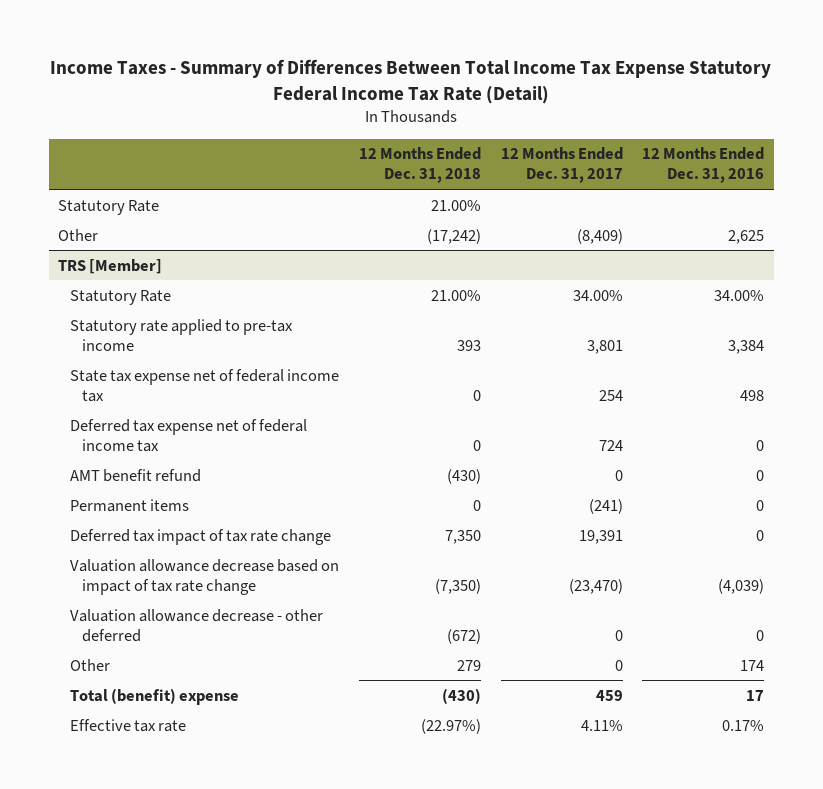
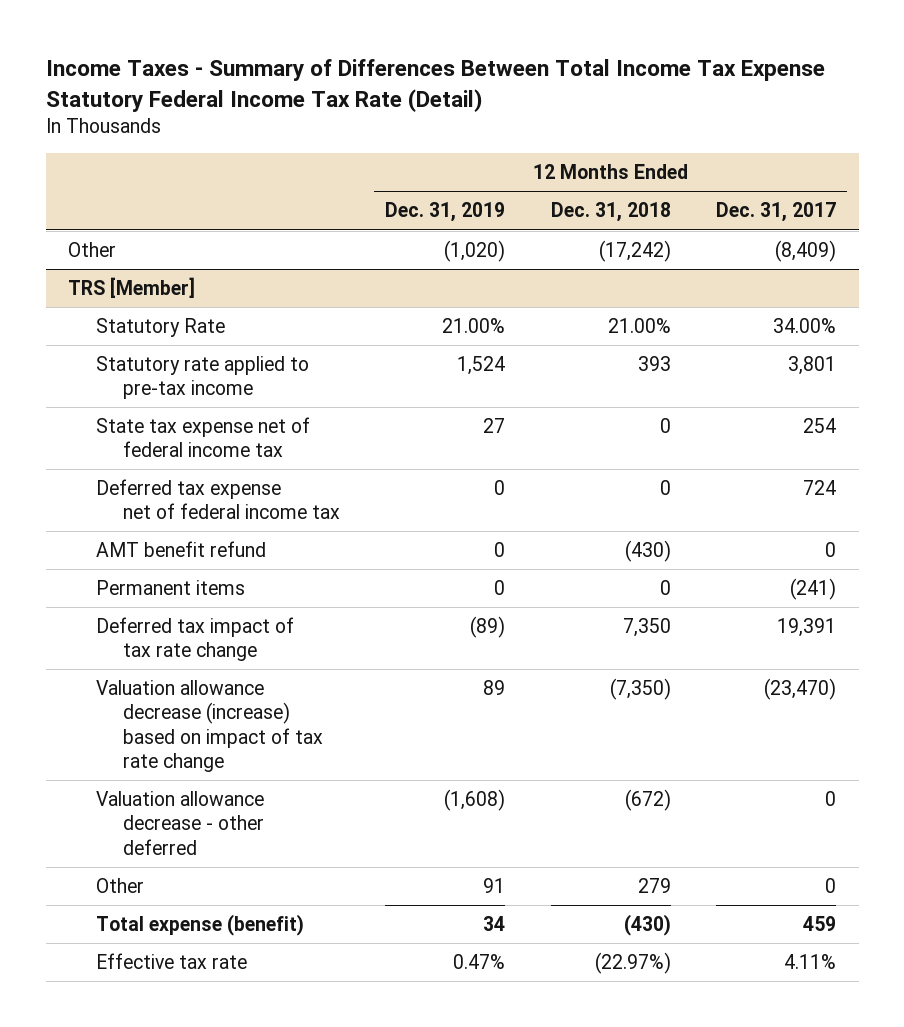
[642,147,765,184] 12 Months Ended Dec. 31, 2016 -> none
none -> [385,202,506,223] Dec. 31, 2019
[58,199,160,215] Statutory Rate -> none
[70,558,340,595] Valuation allowance decrease based on impact of tax rate change -> [95,680,324,772] Valuation allowance decrease (increase) based on impact of tax rate change
[70,687,240,705] Total (benefit) expense -> [95,914,304,937] Total expense (benefit)

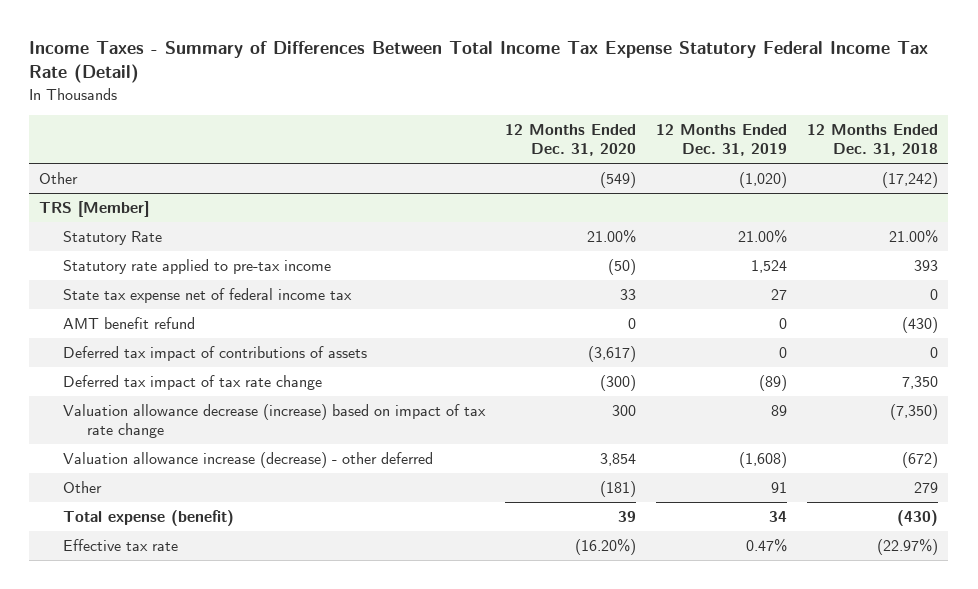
[716,202,837,223] Dec. 31, 2017 -> none
none -> [505,124,637,157] 12 Months Ended Dec. 31, 2020
[95,479,341,520] Deferred tax expense net of federal income tax -> none
[95,580,245,596] Permanent items -> none
none -> [63,346,368,362] Deferred tax impact of contributions of assets
[95,791,265,855] Valuation allowance decrease - other deferred -> [63,452,434,469] Valuation allowance increase (decrease) - other deferred

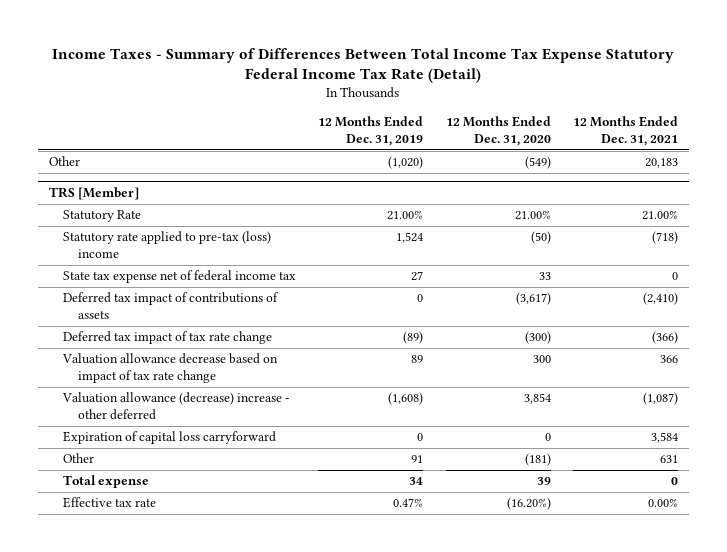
[807,124,939,157] 12 Months Ended Dec. 31, 2018 -> none
none -> [572,116,678,146] 12 Months Ended Dec. 31, 2021
[63,259,332,275] Statutory rate applied to pre-tax income -> [63,231,272,259] Statutory rate applied to pre-tax (loss) income
[63,317,196,330] AMT benefit refund -> none
[63,404,487,439] Valuation allowance decrease (increase) based on impact of tax rate change -> [62,353,279,384] Valuation allowance decrease based on impact of tax rate change
[63,452,434,469] Valuation allowance increase (decrease) - other deferred -> [62,392,291,421] Valuation allowance (decrease) increase - other deferred
none -> [63,431,277,445] Expiration of capital loss carryforward
[63,510,235,527] Total expense (benefit) -> [63,475,150,489] Total expense

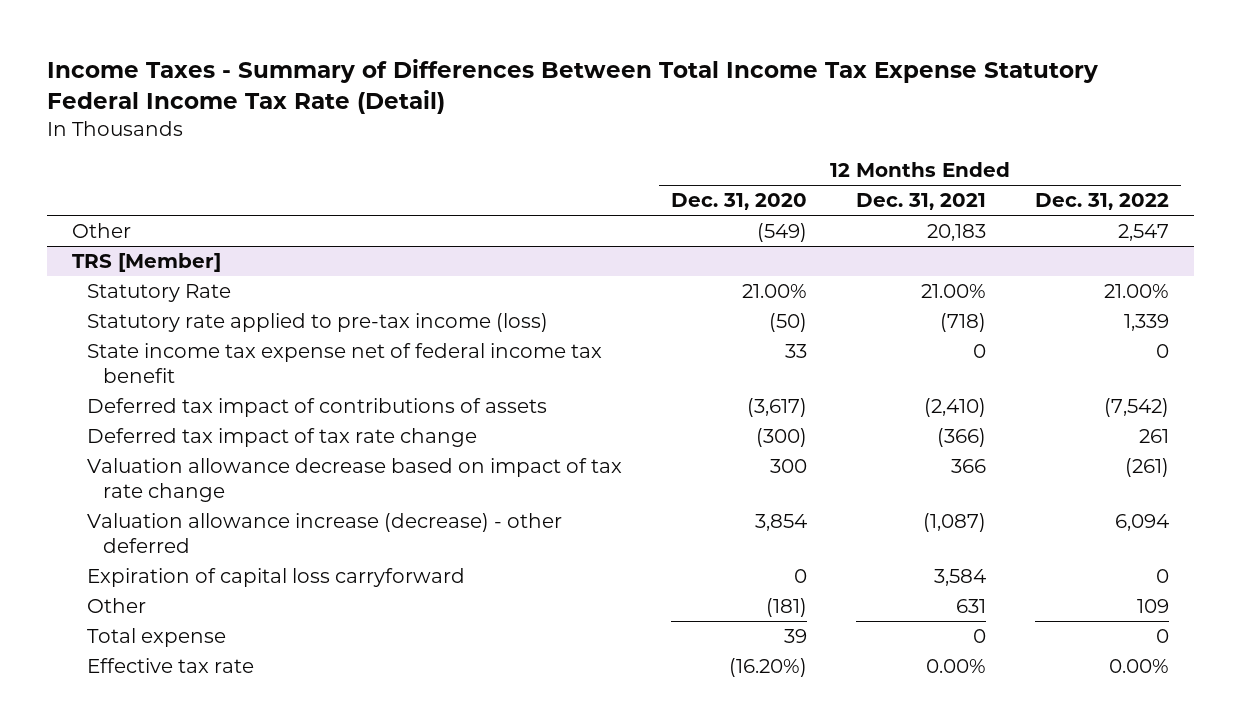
[318,116,424,146] 12 Months Ended Dec. 31, 2019 -> none
none -> [1035,193,1170,211] Dec. 31, 2022
[63,231,272,259] Statutory rate applied to pre-tax (loss) income -> [87,312,549,332] Statutory rate applied to pre-tax income (loss)
[63,270,297,284] State tax expense net of federal income tax -> [87,342,603,383] State income tax expense net of federal income tax benefit
[62,392,291,421] Valuation allowance (decrease) increase - other deferred -> [87,512,563,553] Valuation allowance increase (decrease) - other deferred

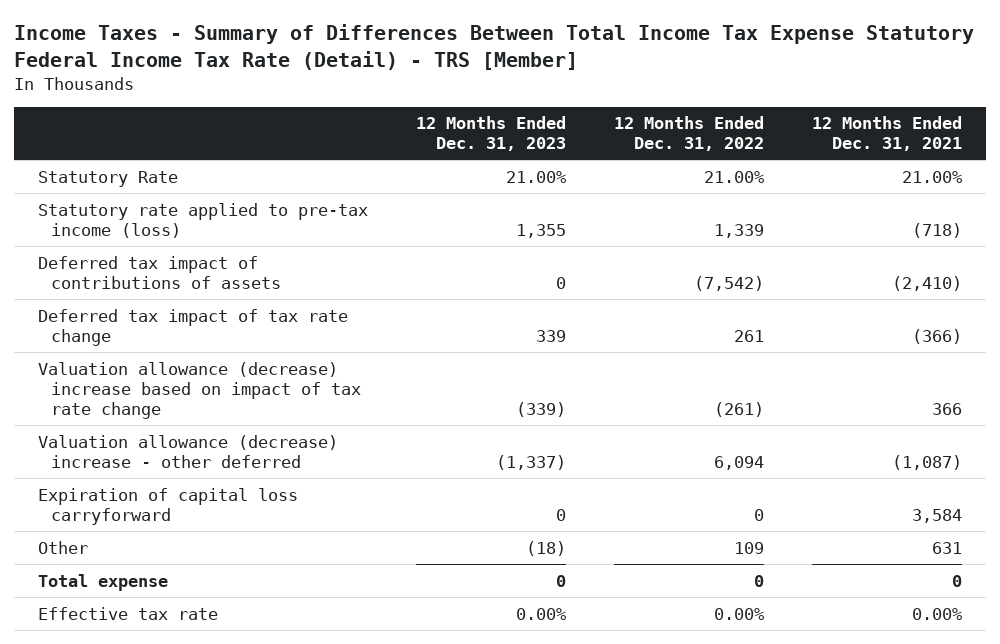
[47,59,1099,114] Income Taxes - Summary of Differences Between Total Income Tax Expense Statutory Federal Income Tax Rate (Detail) -> [14,24,975,70] Income Taxes - Summary of Differences Between Total Income Tax Expense Statutory Federal Income Tax Rate (Detail) - TRS [Member]
[671,193,808,211] Dec. 31, 2020 -> none
none -> [415,116,566,152] 12 Months Ended Dec. 31, 2023
[71,222,131,238] Other -> none
[71,252,221,272] TRS [Member] -> none
[87,342,603,383] State income tax expense net of federal income tax benefit -> none
[87,457,623,502] Valuation allowance decrease based on impact of tax rate change -> [37,361,362,419] Valuation allowance (decrease) increase based on impact of tax rate change
[87,512,563,553] Valuation allowance increase (decrease) - other deferred -> [37,434,338,468] Valuation allowance (decrease) increase - other deferred

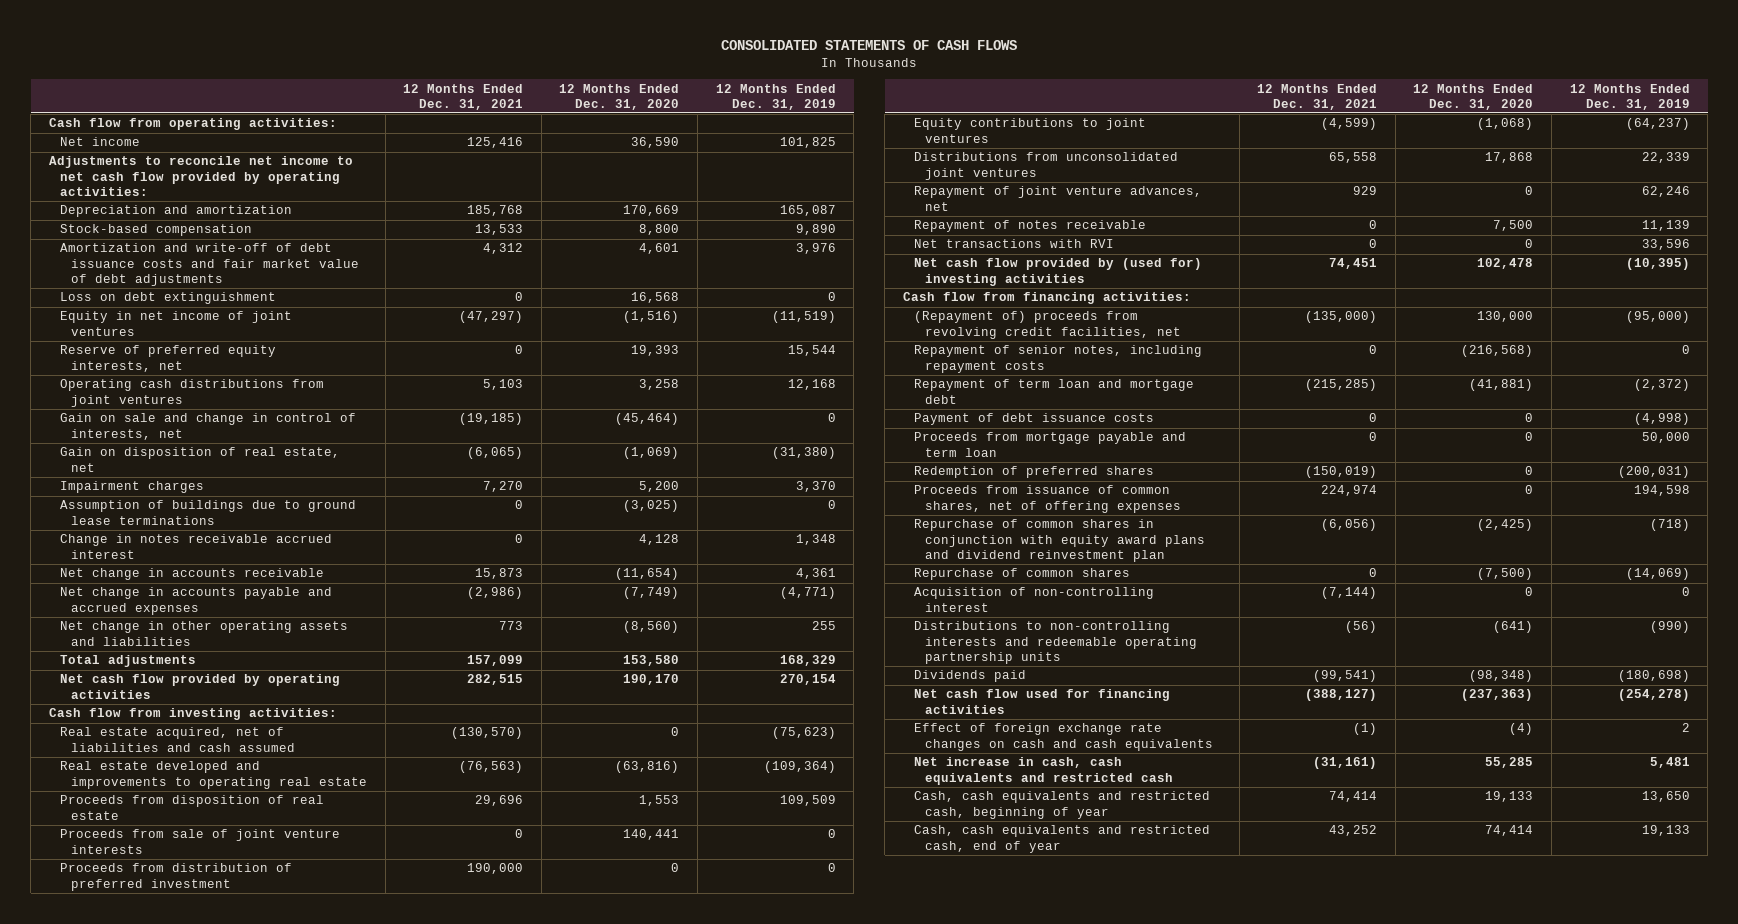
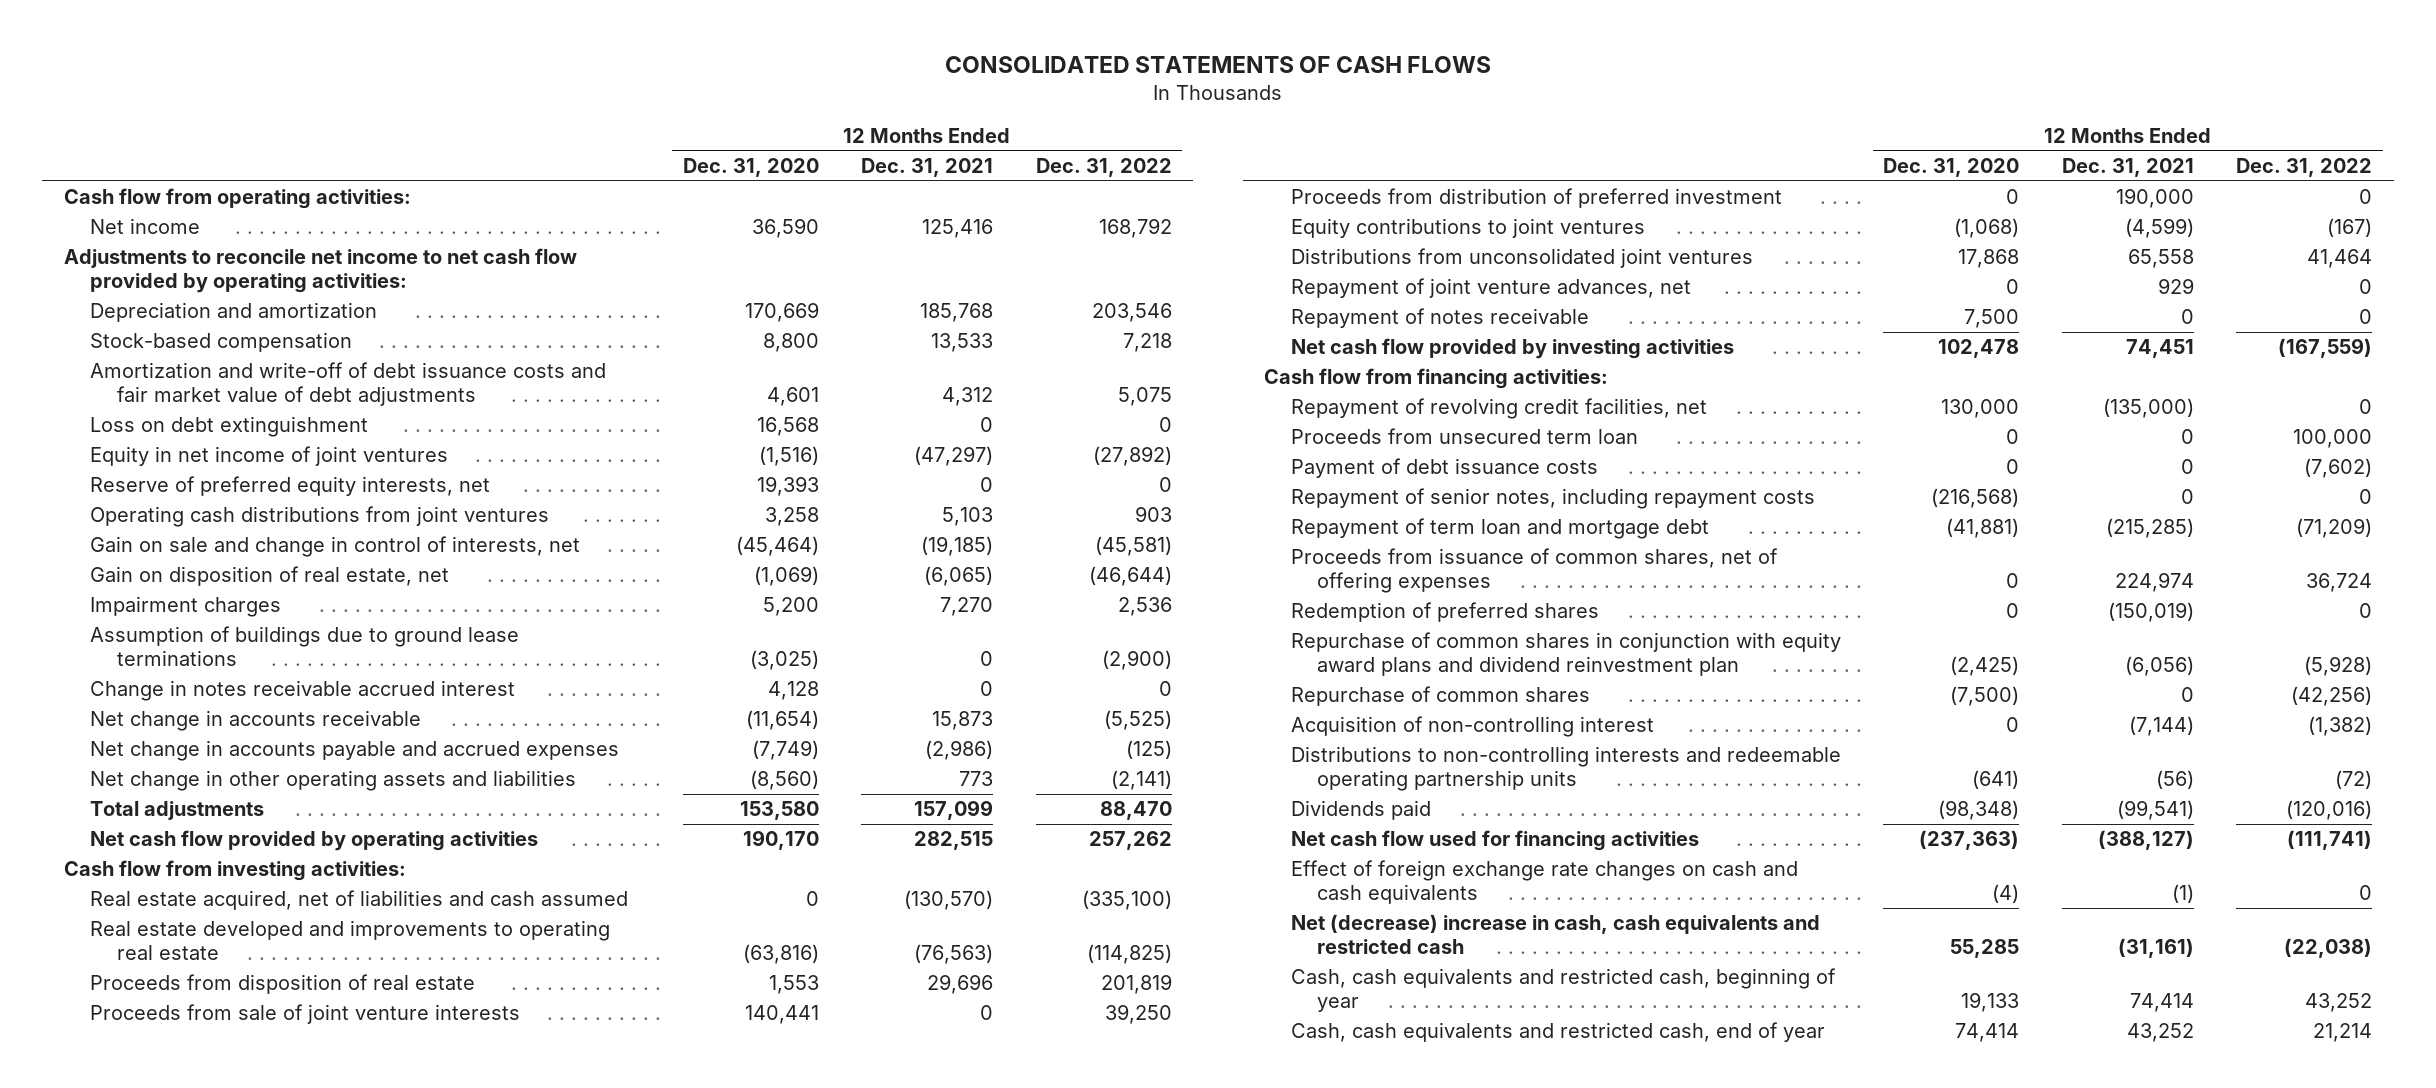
[715,83,836,110] 12 Months Ended Dec. 31, 2019 -> none
none -> [1035,158,1172,178] Dec. 31, 2022
[913,239,1114,249] Net transactions with RVI -> none
[913,258,1202,286] Net cash flow provided by (used for) investing activities -> [1290,338,1734,360] Net cash flow provided by investing activities
[913,311,1181,339] (Repayment of) proceeds from revolving credit facilities, net -> [1290,398,1707,420] Repayment of revolving credit facilities, net
none -> [1290,428,1638,445] Proceeds from unsecured term loan
[913,413,1154,426] Payment of debt issuance costs -> [1290,458,1598,479] Payment of debt issuance costs
[913,432,1186,457] Proceeds from mortgage payable and term loan -> none
[913,466,1154,479] Redemption of preferred shares -> [1290,602,1599,623] Redemption of preferred shares
[913,757,1173,785] Net increase in cash, cash equivalents and restricted cash -> [1290,914,1820,954] Net (decrease) increase in cash, cash equivalents and restricted cash

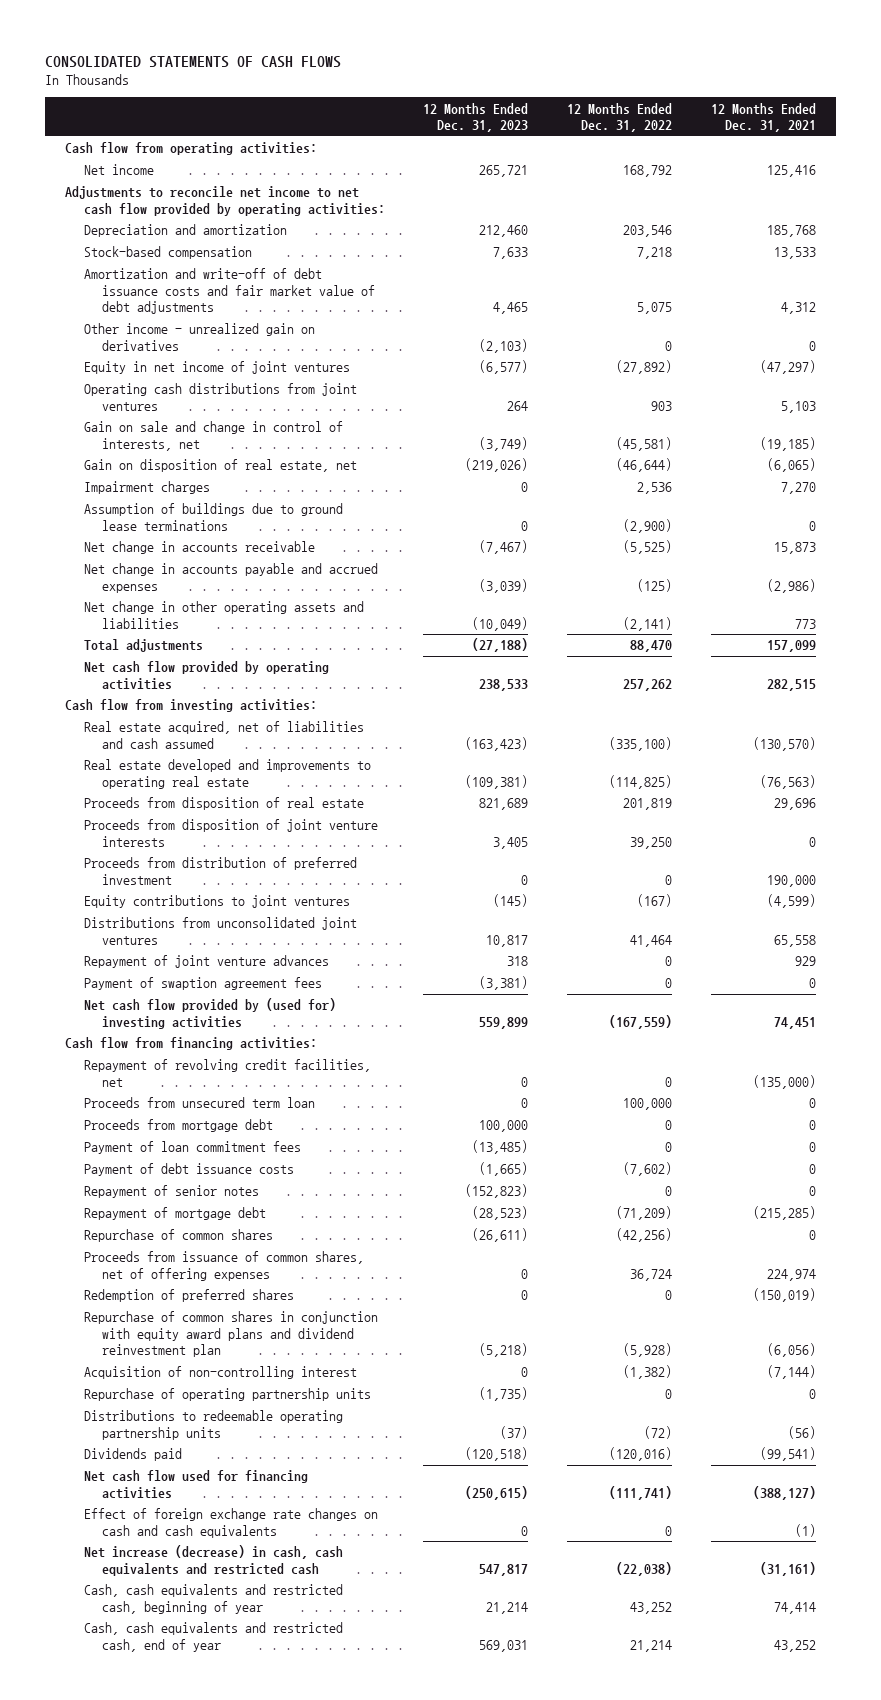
[682,158,819,178] Dec. 31, 2020 -> none
none -> [423,102,529,132] 12 Months Ended Dec. 31, 2023
[90,416,369,438] Loss on debt extinguishment -> none
none -> [83,323,315,351] Other income - unrealized gain on derivatives
[90,476,491,497] Reserve of preferred equity interests, net -> none
[90,680,516,702] Change in notes receivable accrued interest -> none
[90,1004,521,1025] Proceeds from sale of joint venture interests -> [83,819,378,847] Proceeds from disposition of joint venture interests
[1290,308,1589,329] Repayment of notes receivable -> none
[1290,278,1691,299] Repayment of joint venture advances, net -> [83,955,329,969] Repayment of joint venture advances
none -> [83,977,322,991] Payment of swaption agreement fees
[1290,338,1734,360] Net cash flow provided by investing activities -> [83,998,336,1029] Net cash flow provided by (used for) investing activities
none -> [83,1119,273,1133] Proceeds from mortgage debt
none -> [83,1141,301,1155] Payment of loan commitment fees
[1290,488,1815,510] Repayment of senior notes, including repayment costs -> [83,1185,259,1199] Repayment of senior notes
[1290,518,1709,540] Repayment of term loan and mortgage debt -> [83,1207,266,1221] Repayment of mortgage debt
[1290,686,1590,707] Repurchase of common shares -> [83,1229,273,1243] Repurchase of common shares
none -> [83,1388,371,1402] Repurchase of operating partnership units
[1290,746,1841,791] Distributions to non-controlling interests and redeemable operating partnership units -> [83,1410,343,1440] Distributions to redeemable operating partnership units
[1290,914,1820,954] Net (decrease) increase in cash, cash equivalents and restricted cash -> [83,1545,343,1576] Net increase (decrease) in cash, cash equivalents and restricted cash

